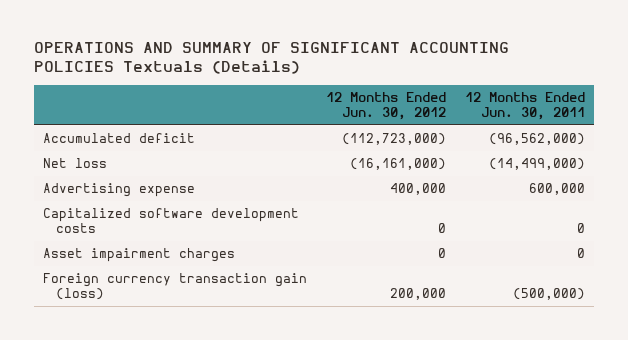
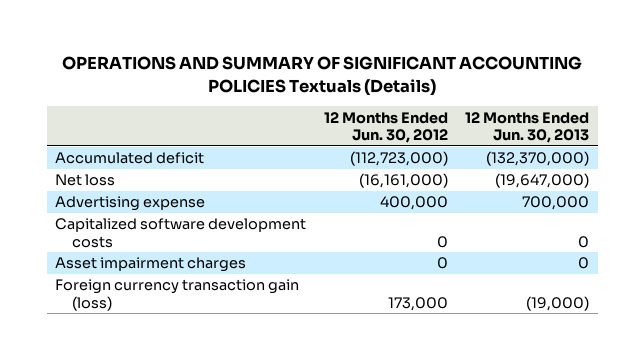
[464,91,585,121] 12 Months Ended Jun. 30, 2011 -> none
none -> [464,111,589,144] 12 Months Ended Jun. 30, 2013
[389,288,446,301] 200,000 -> [387,296,448,311] 173,000

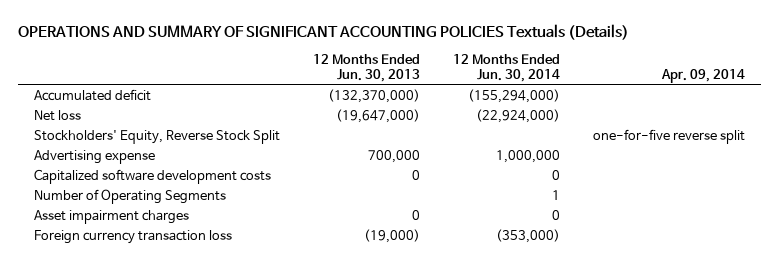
[323,111,448,144] 12 Months Ended Jun. 30, 2012 -> none
none -> [452,54,560,82] 12 Months Ended Jun. 30, 2014
none -> [660,68,745,83] Apr. 09, 2014
none -> [34,129,281,144] Stockholders' Equity, Reverse Stock Split
none -> [34,188,227,204] Number of Operating Segments
[55,279,300,311] Foreign currency transaction gain (loss) -> [34,229,233,244] Foreign currency transaction loss

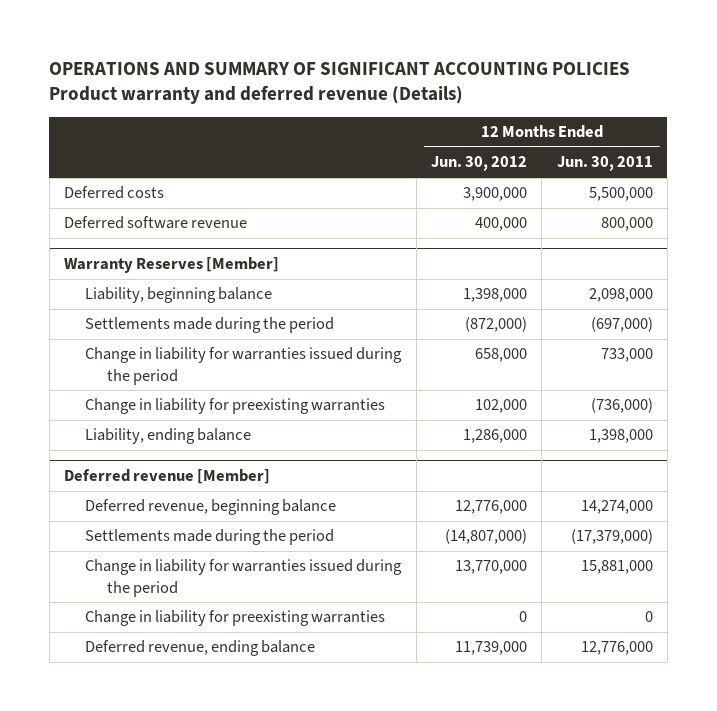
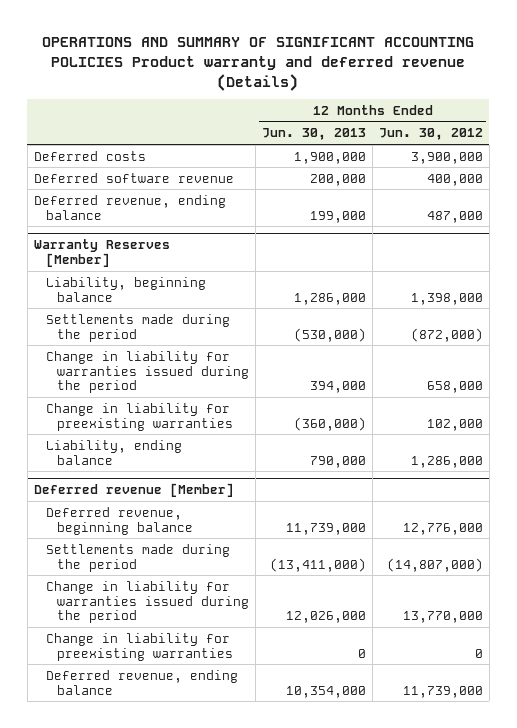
[556,156,653,172] Jun. 30, 2011 -> none
none -> [262,128,367,141] Jun. 30, 2013
none -> [33,194,226,220] Deferred revenue, ending balance

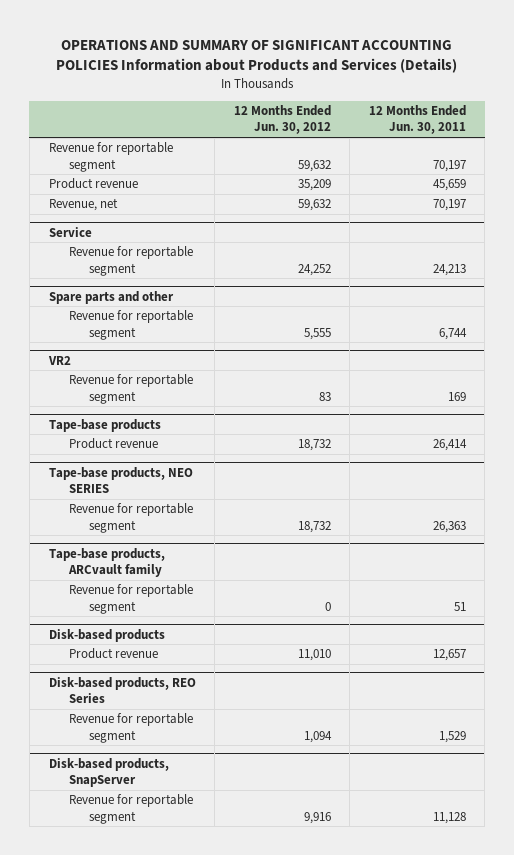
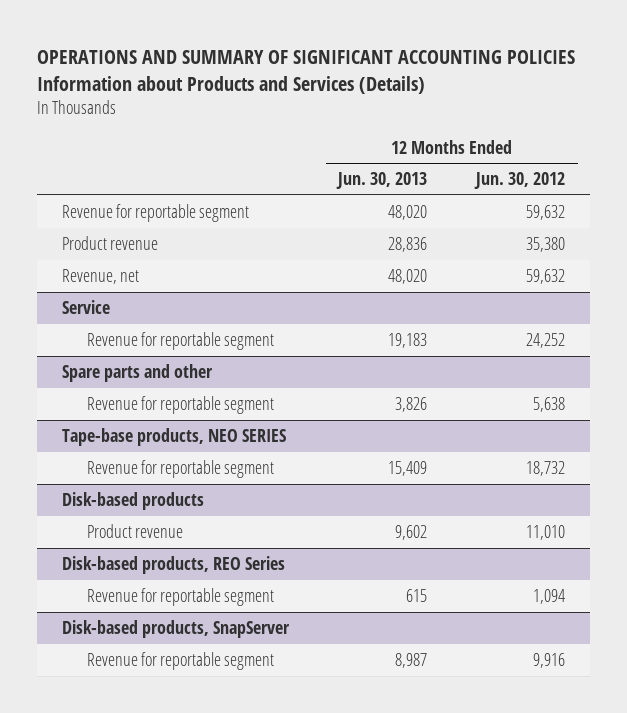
[368,105,466,135] 12 Months Ended Jun. 30, 2011 -> none
none -> [336,172,428,190] Jun. 30, 2013
[297,179,331,192] 35,209 -> [526,236,566,252] 35,380
[47,355,71,365] VR2 -> none
[68,374,193,404] Revenue for reportable segment -> none
[48,418,161,432] Tape-base products -> none
[68,438,158,450] Product revenue -> none
[303,327,331,340] 5,555 -> [533,396,566,412] 5,638
[48,547,165,577] Tape-base products, ARCvault family -> none
[68,584,193,614] Revenue for reportable segment -> none

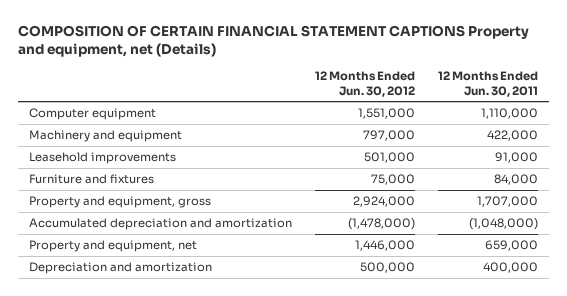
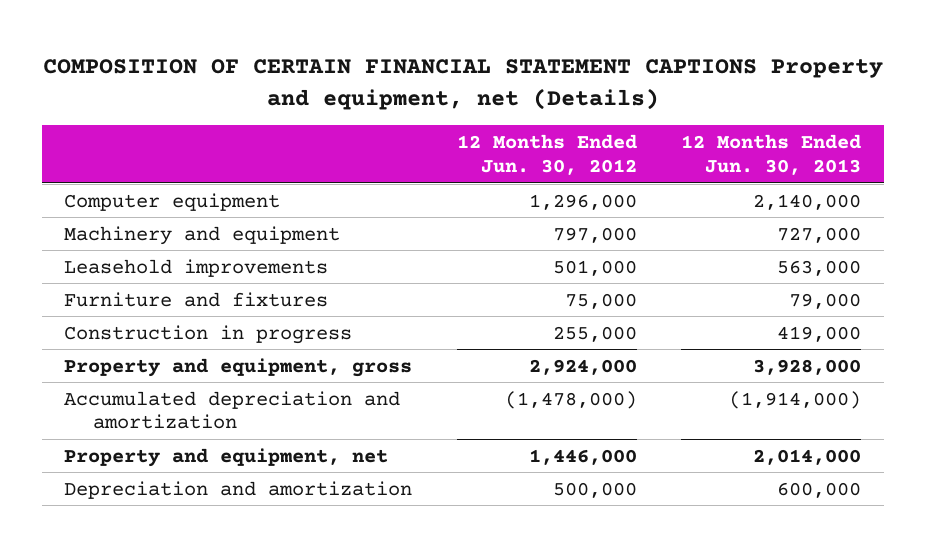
[437,71,538,97] 12 Months Ended Jun. 30, 2011 -> none
none -> [681,134,862,175] 12 Months Ended Jun. 30, 2013
[357,108,415,120] 1,551,000 -> [528,193,637,210] 1,296,000
none -> [64,324,353,344] Construction in progress

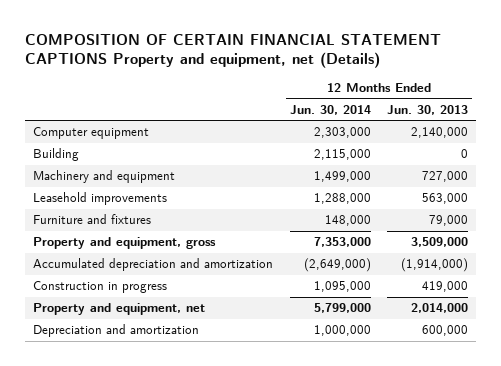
[456,134,637,175] 12 Months Ended Jun. 30, 2012 -> none
none -> [289,104,371,115] Jun. 30, 2014
none -> [33,148,80,162] Building
[753,358,862,375] 3,928,000 -> [411,237,469,248] 3,509,000
[64,324,353,344] Construction in progress -> [33,281,168,294] Construction in progress

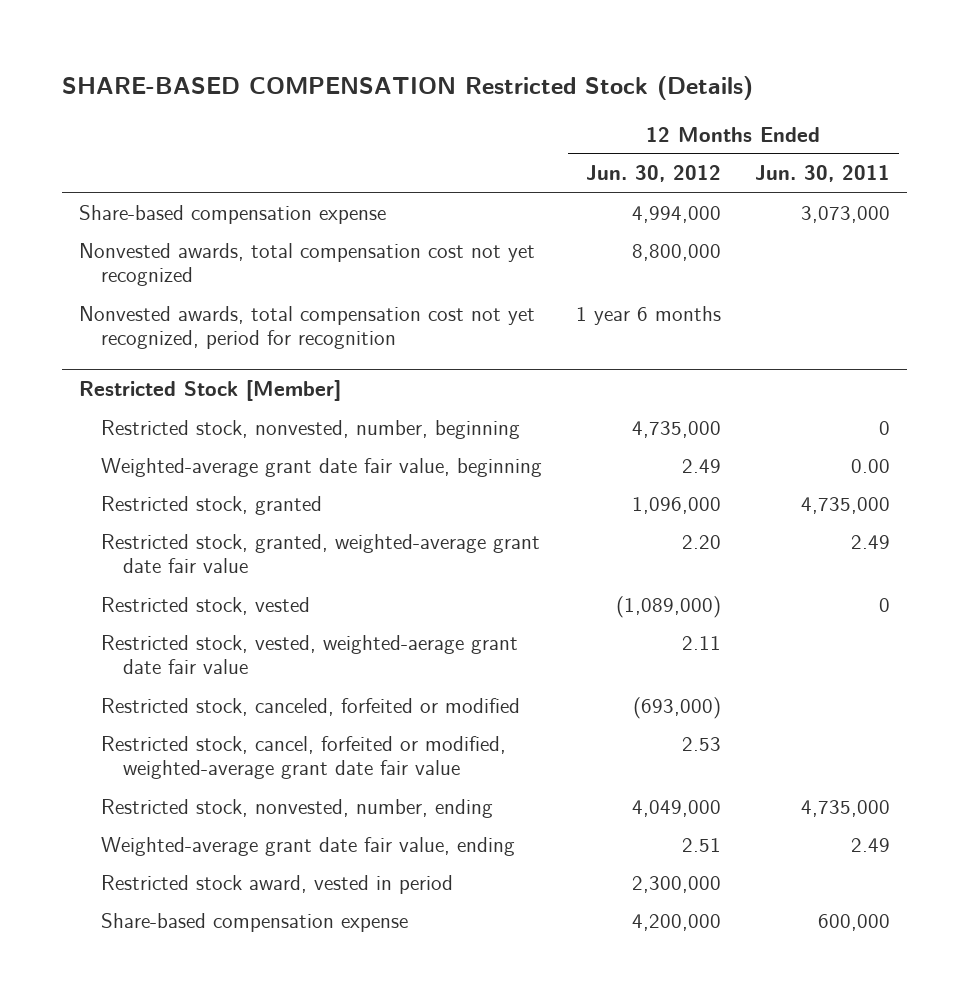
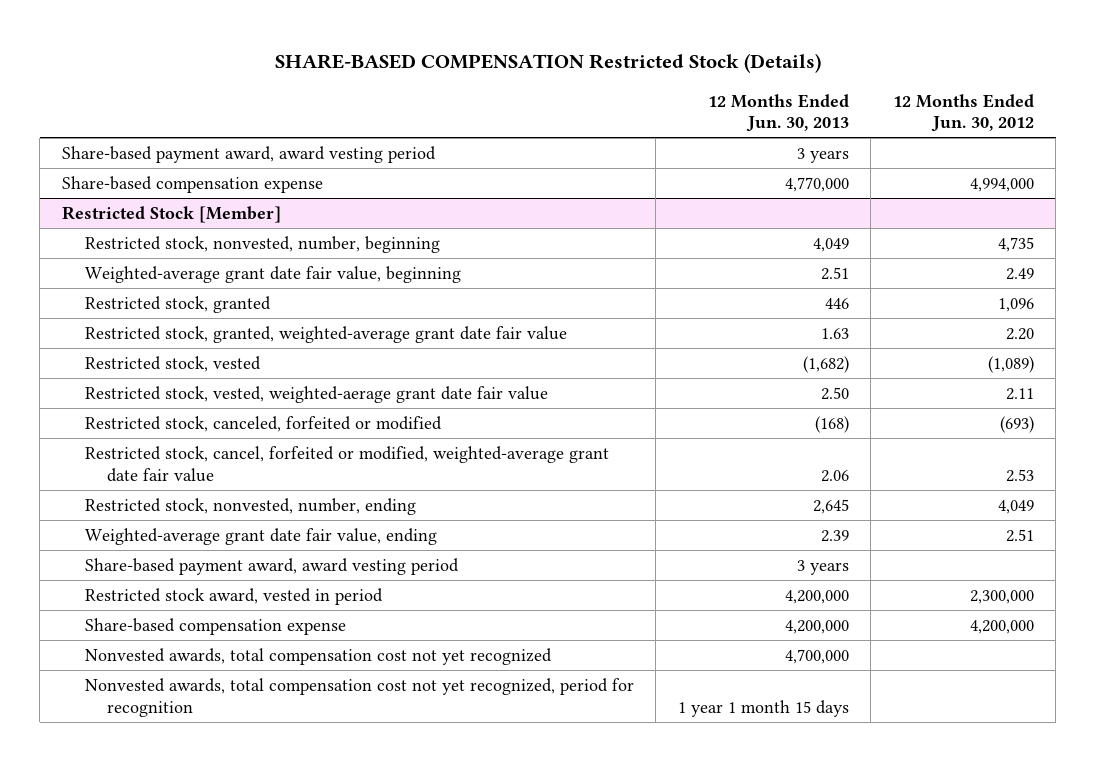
[755,165,891,183] Jun. 30, 2011 -> none
none -> [707,93,849,133] 12 Months Ended Jun. 30, 2013
none -> [61,145,436,163] Share-based payment award, award vesting period
[79,242,536,287] Nonvested awards, total compensation cost not yet recognized -> none
[79,305,536,350] Nonvested awards, total compensation cost not yet recognized, period for recognition -> none
[632,420,722,438] 4,735,000 -> [997,236,1034,252] 4,735
[632,496,722,514] 1,096,000 -> [997,297,1034,312] 1,096
[616,595,722,618] (1,089,000) -> [987,355,1034,373] (1,089)
[633,696,722,719] (693,000) -> [999,415,1034,433] (693)
[632,799,722,817] 4,049,000 -> [997,499,1034,514] 4,049
none -> [84,557,459,575] Share-based payment award, award vesting period
none -> [84,647,552,665] Nonvested awards, total compensation cost not yet recognized
none -> [84,677,634,717] Nonvested awards, total compensation cost not yet recognized, period for recognition

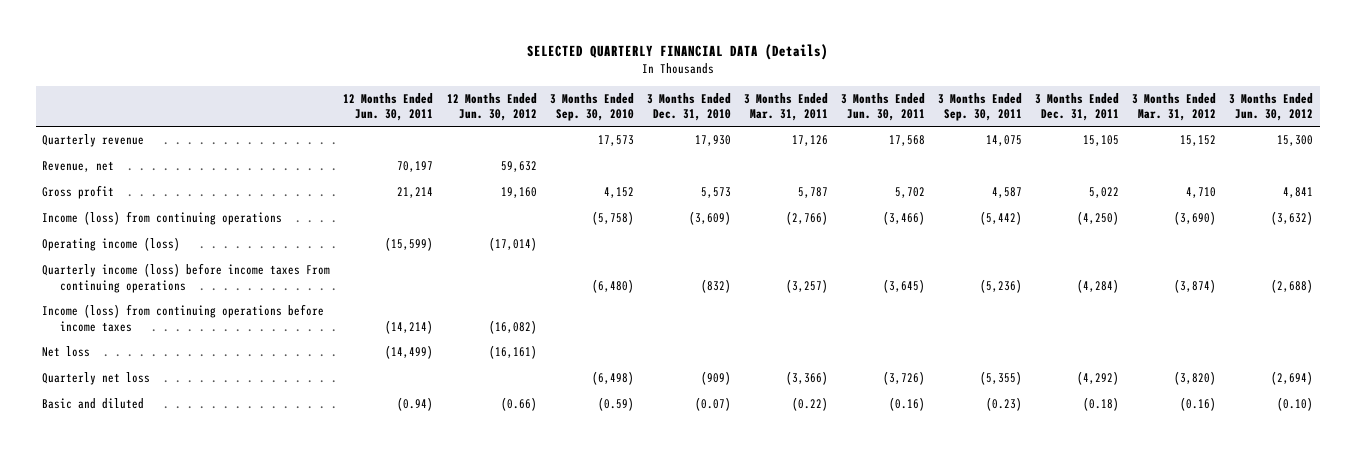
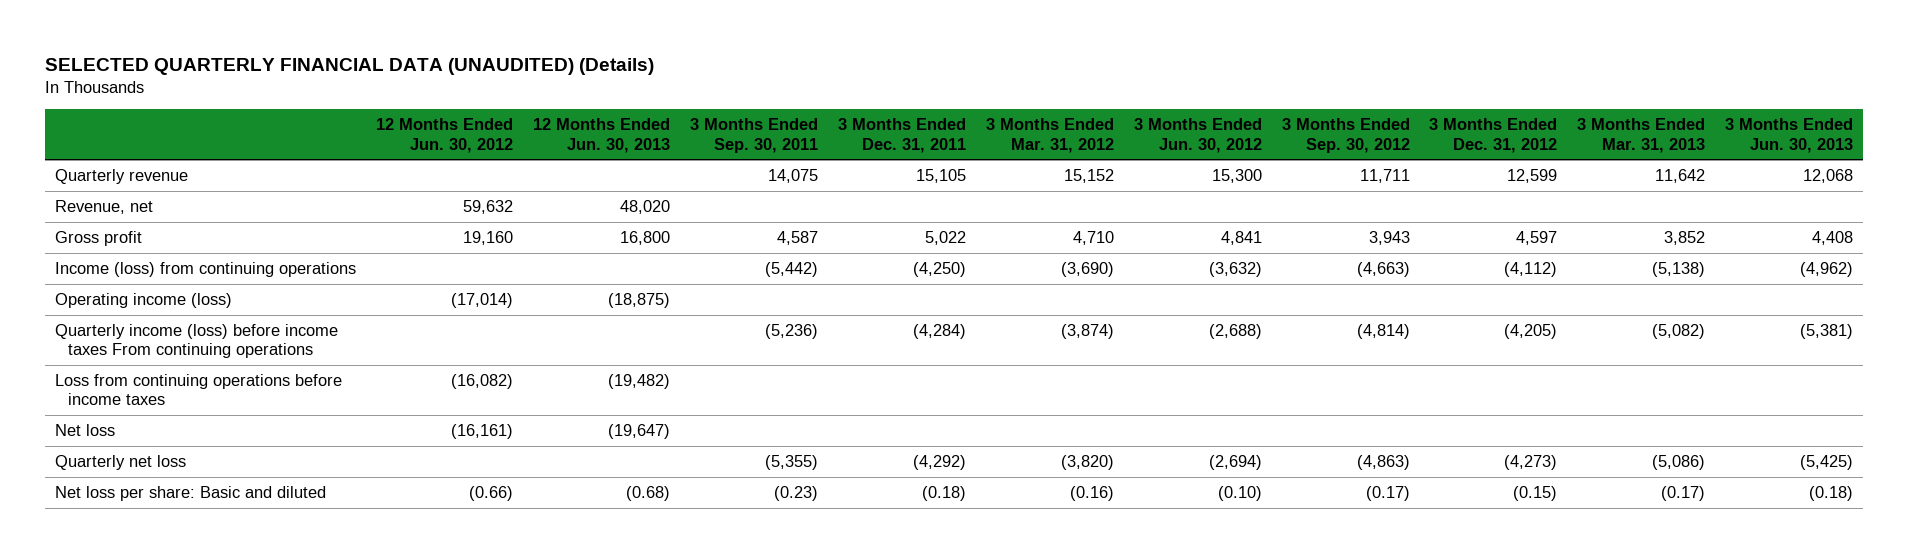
[526,43,828,60] SELECTED QUARTERLY FINANCIAL DATA (Details) -> [45,57,655,75] SELECTED QUARTERLY FINANCIAL DATA (UNAUDITED) (Details)
[343,92,434,122] 12 Months Ended Jun. 30, 2011 -> none
[549,92,634,122] 3 Months Ended Sep. 30, 2010 -> none
[646,92,731,122] 3 Months Ended Dec. 31, 2010 -> none
[743,92,828,122] 3 Months Ended Mar. 31, 2011 -> none
[840,92,925,122] 3 Months Ended Jun. 30, 2011 -> none
none -> [532,118,670,153] 12 Months Ended Jun. 30, 2013
none -> [1281,118,1410,153] 3 Months Ended Sep. 30, 2012
none -> [1429,118,1558,153] 3 Months Ended Dec. 31, 2012
none -> [1577,118,1706,153] 3 Months Ended Mar. 31, 2013
none -> [1725,118,1854,153] 3 Months Ended Jun. 30, 2013
[42,304,325,332] Income (loss) from continuing operations before income taxes -> [55,374,343,406] Loss from continuing operations before income taxes
[42,398,145,410] Basic and diluted -> [55,486,327,502] Net loss per share: Basic and diluted

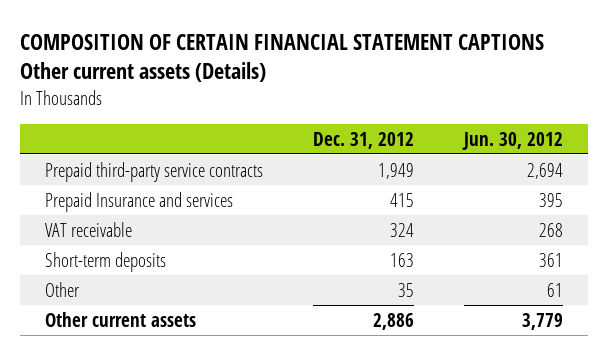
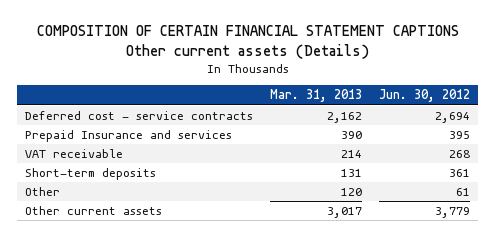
[313,131,415,149] Dec. 31, 2012 -> none
none -> [270,89,363,103] Mar. 31, 2013
[45,161,264,182] Prepaid third-party service contracts -> [25,111,254,121] Deferred cost - service contracts

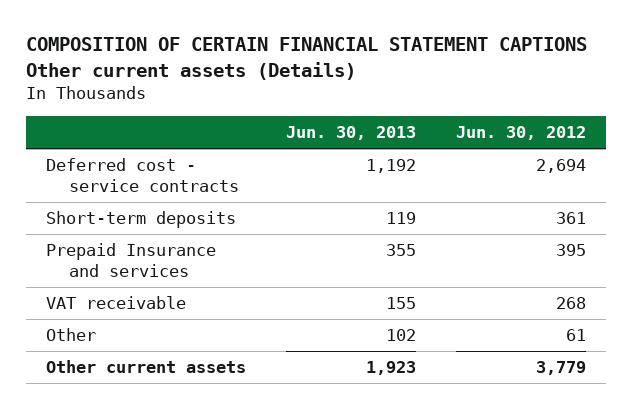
[270,89,363,103] Mar. 31, 2013 -> none
none -> [285,125,416,140] Jun. 30, 2013
[25,168,157,181] Short-term deposits -> [45,211,236,229] Short-term deposits

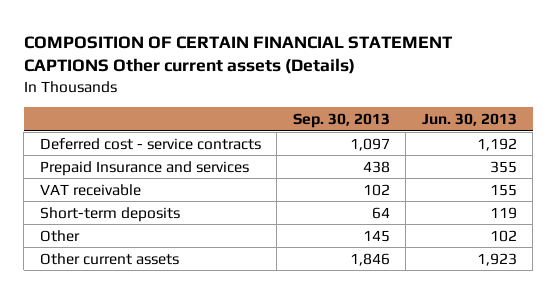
[455,125,586,140] Jun. 30, 2012 -> none
none -> [292,112,390,128] Sep. 30, 2013
[45,211,236,229] Short-term deposits -> [39,206,180,222] Short-term deposits

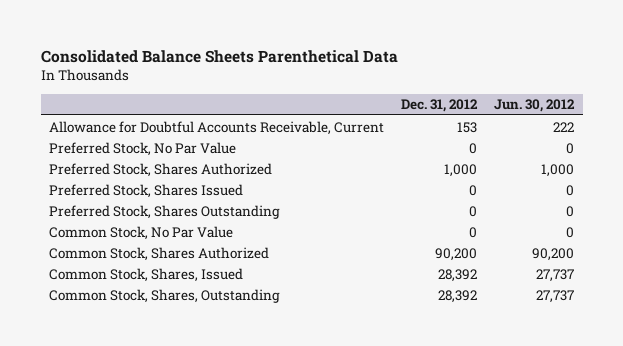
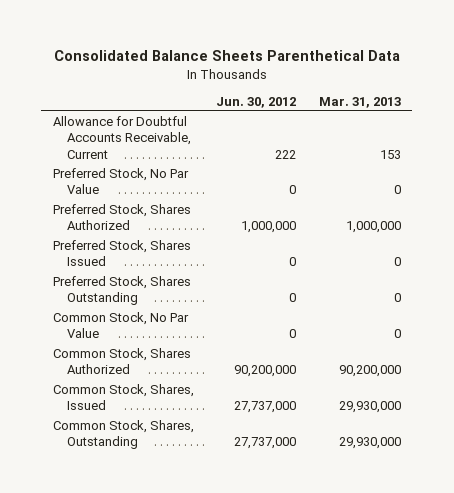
[401,99,479,113] Dec. 31, 2012 -> none
none -> [318,96,401,108] Mar. 31, 2013
[541,163,575,177] 1,000 -> [241,221,297,234] 1,000,000
[532,247,575,261] 90,200 -> [234,365,297,378] 90,200,000
[536,268,575,282] 27,737 -> [234,401,297,414] 27,737,000
[536,289,575,303] 27,737 -> [234,437,297,450] 27,737,000

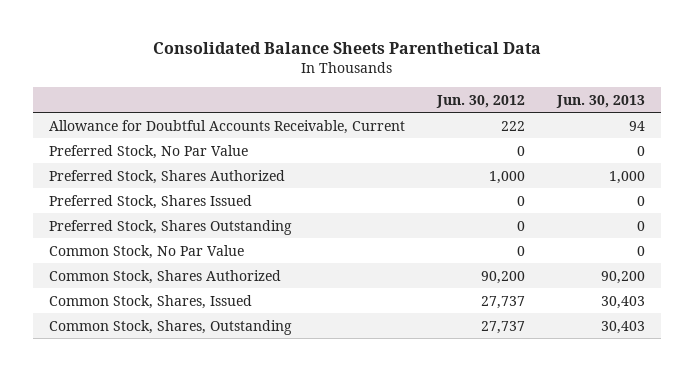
[318,96,401,108] Mar. 31, 2013 -> none
none -> [555,94,645,108] Jun. 30, 2013
[241,221,297,234] 1,000,000 -> [488,170,525,184] 1,000
[234,365,297,378] 90,200,000 -> [480,270,525,284] 90,200
[234,401,297,414] 27,737,000 -> [480,295,525,309] 27,737
[234,437,297,450] 27,737,000 -> [480,320,525,334] 27,737

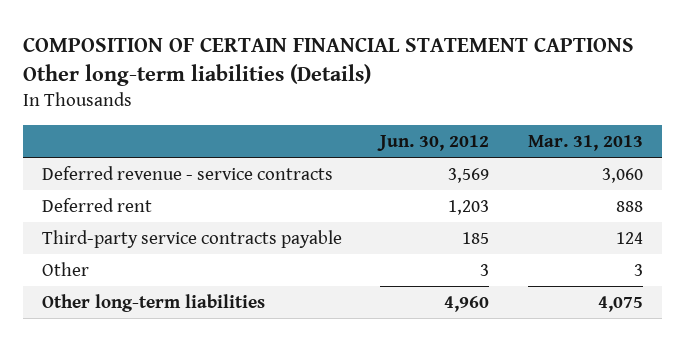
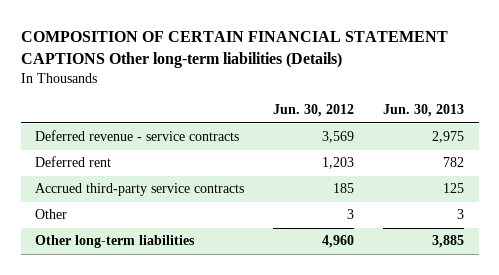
[527,135,643,152] Mar. 31, 2013 -> none
none -> [383,104,465,118] Jun. 30, 2013
[41,229,342,248] Third-party service contracts payable -> [35,183,245,197] Accrued third-party service contracts

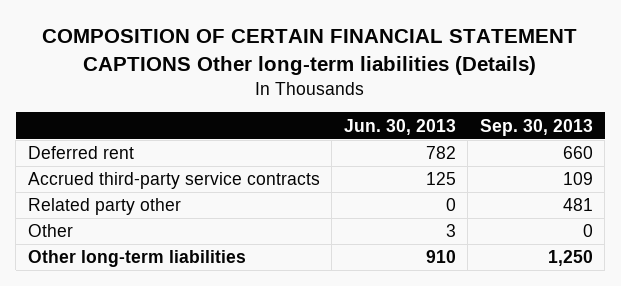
[273,104,355,118] Jun. 30, 2012 -> none
none -> [479,118,593,136] Sep. 30, 2013
[35,130,240,142] Deferred revenue - service contracts -> none
none -> [27,198,181,216] Related party other
[432,235,465,249] 3,885 -> [425,250,456,264] 910

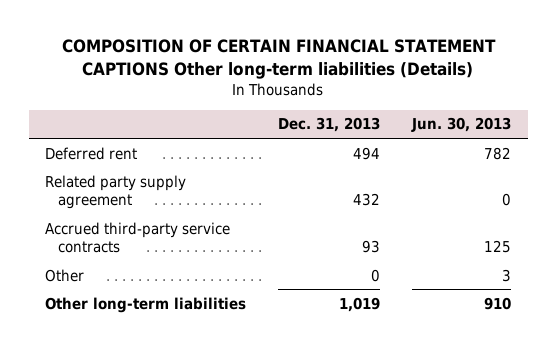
[479,118,593,136] Sep. 30, 2013 -> none
none -> [278,117,381,133] Dec. 31, 2013
none -> [44,174,186,210] Related party supply agreement
[27,198,181,216] Related party other -> none

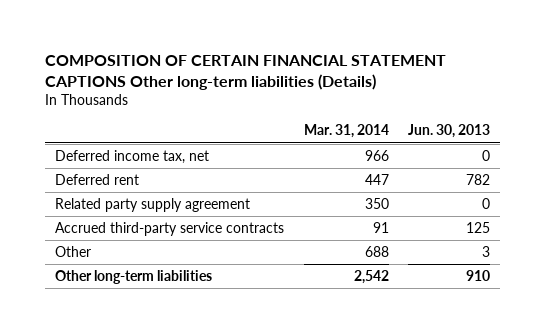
[278,117,381,133] Dec. 31, 2013 -> none
none -> [303,124,389,139] Mar. 31, 2014
none -> [54,149,209,164] Deferred income tax, net

